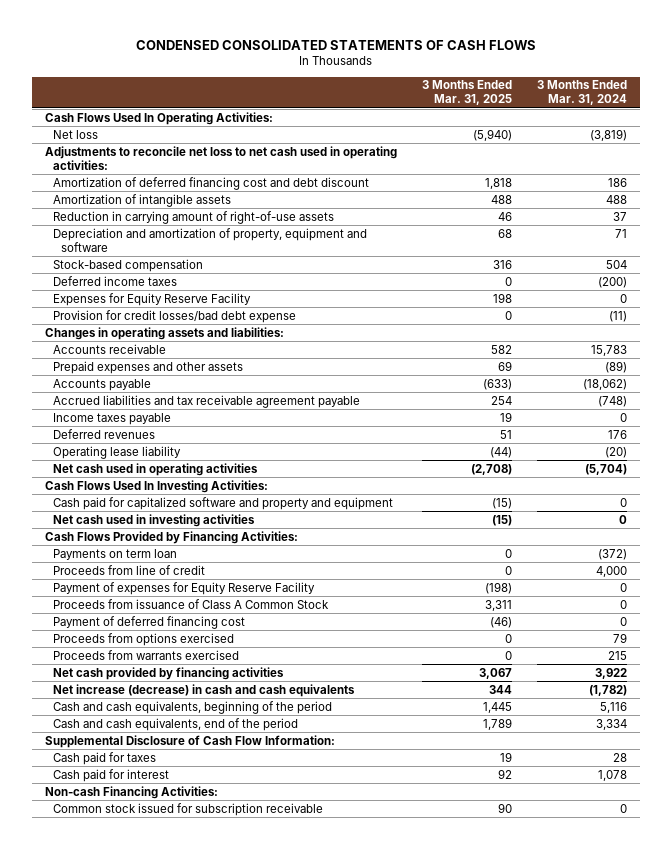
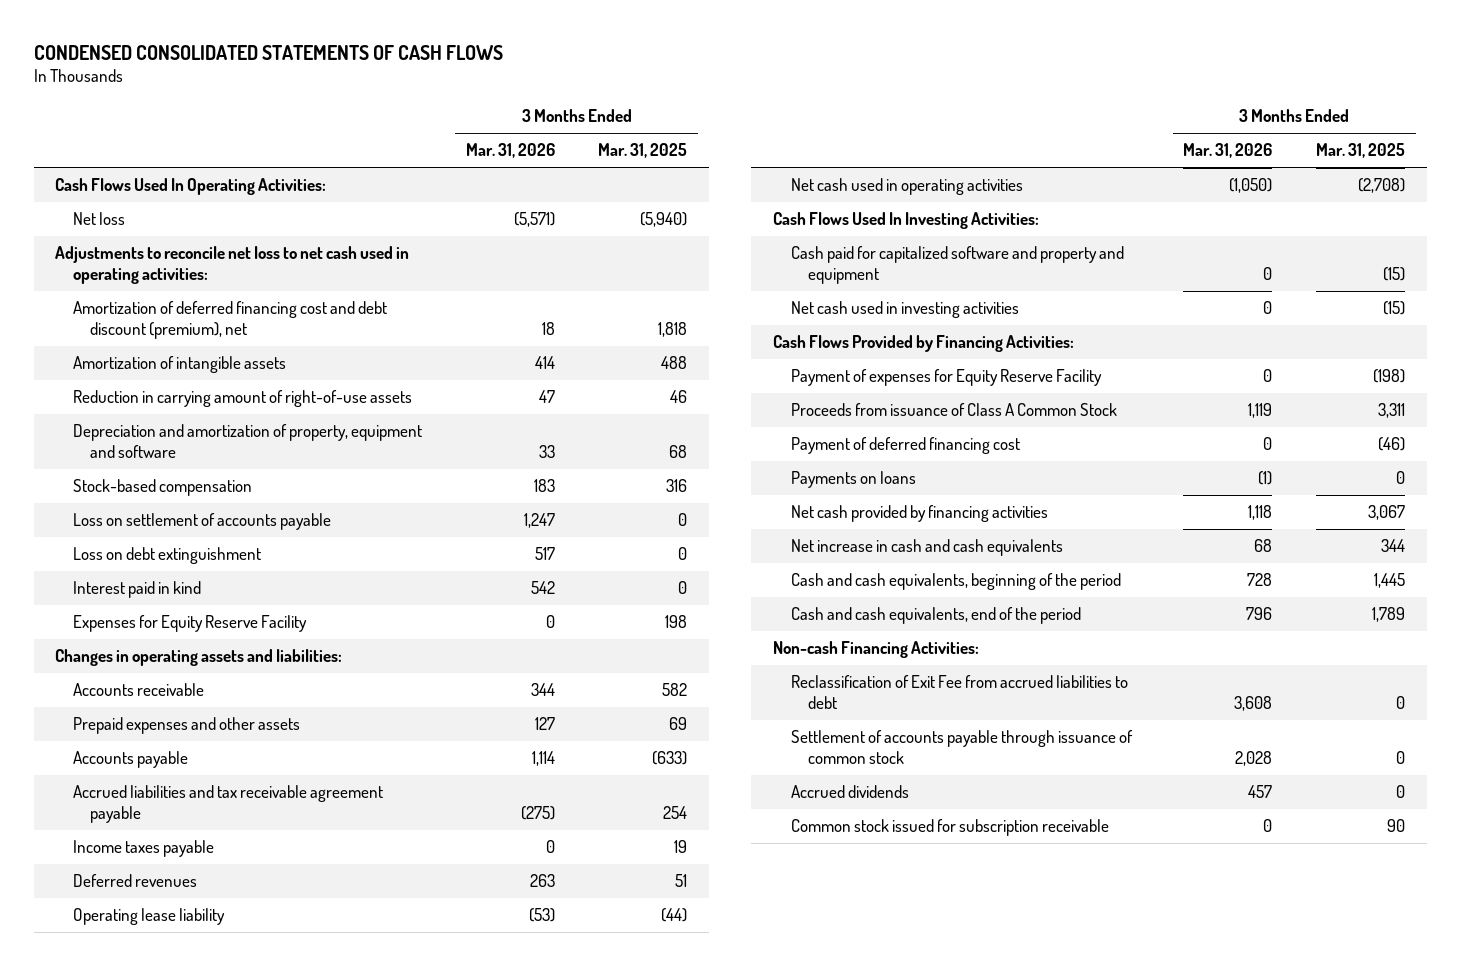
[537,80,628,106] 3 Months Ended Mar. 31, 2024 -> none
none -> [465,143,555,159] Mar. 31, 2026
[53,176,370,190] Amortization of deferred financing cost and debt discount -> [72,301,387,340] Amortization of deferred financing cost and debt discount (premium), net
[53,275,178,286] Deferred income taxes -> none
none -> [72,513,331,531] Loss on settlement of accounts payable
none -> [72,547,261,565] Loss on debt extinguishment
none -> [72,581,201,599] Interest paid in kind
[53,309,297,323] Provision for credit losses/bad debt expense -> none
[53,548,178,560] Payments on term loan -> none
[53,564,206,575] Proceeds from line of credit -> none
[53,632,235,646] Proceeds from options exercised -> none
[53,649,240,660] Proceeds from warrants exercised -> none
none -> [790,471,916,489] Payments on loans
[53,683,356,697] Net increase (decrease) in cash and cash equivalents -> [790,539,1063,557] Net increase in cash and cash equivalents
[44,734,335,748] Supplemental Disclosure of Cash Flow Information: -> none
[53,751,157,765] Cash paid for taxes -> none
[53,768,170,782] Cash paid for interest -> none
none -> [790,675,1128,710] Reclassification of Exit Fee from accrued liabilities to debt
none -> [790,730,1133,765] Settlement of accounts payable through issuance of common stock
none -> [790,785,909,799] Accrued dividends

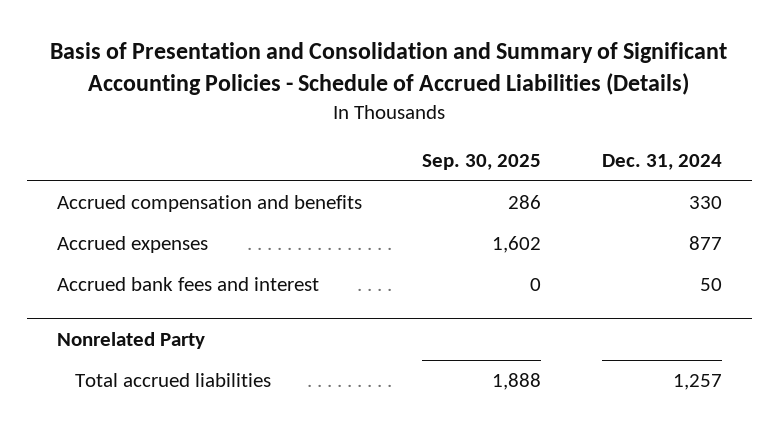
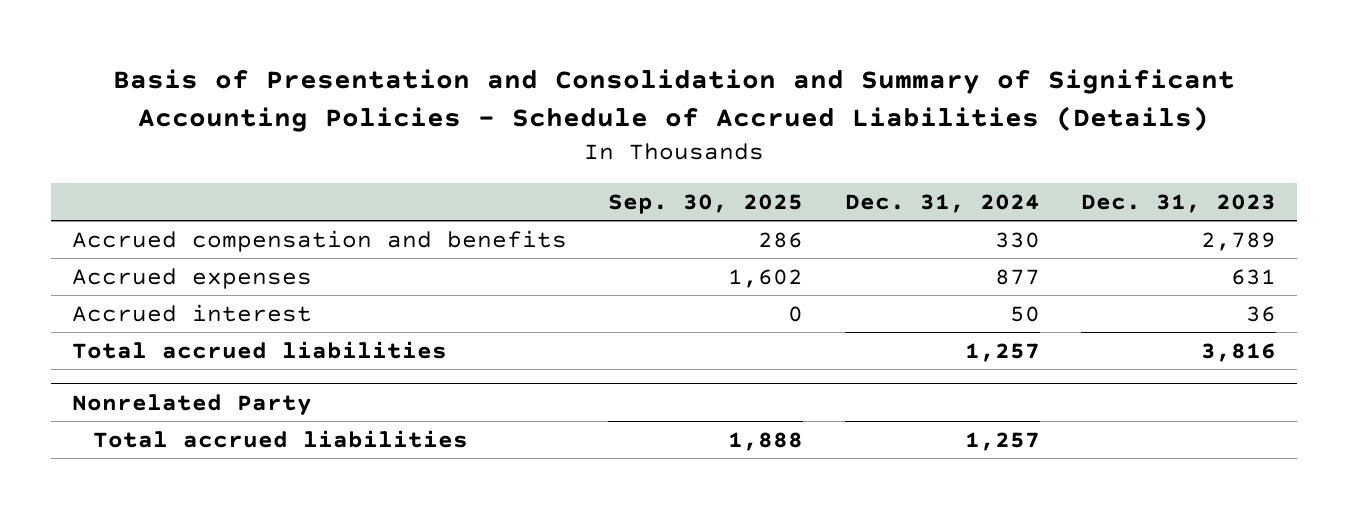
none -> [1081,193,1277,213] Dec. 31, 2023
[56,277,319,292] Accrued bank fees and interest -> [71,303,312,322] Accrued interest
none -> [71,340,447,359] Total accrued liabilities

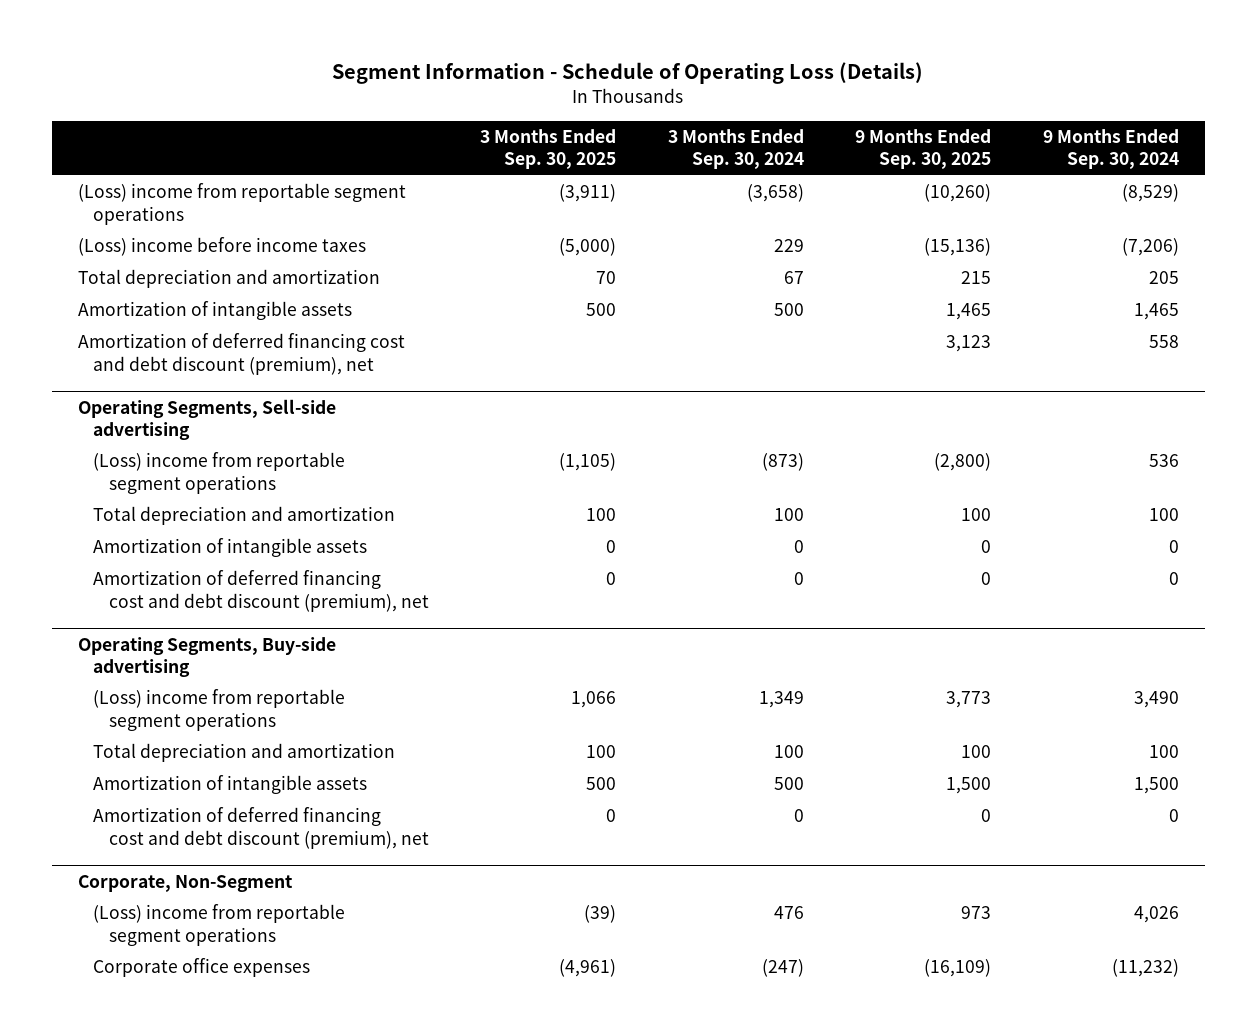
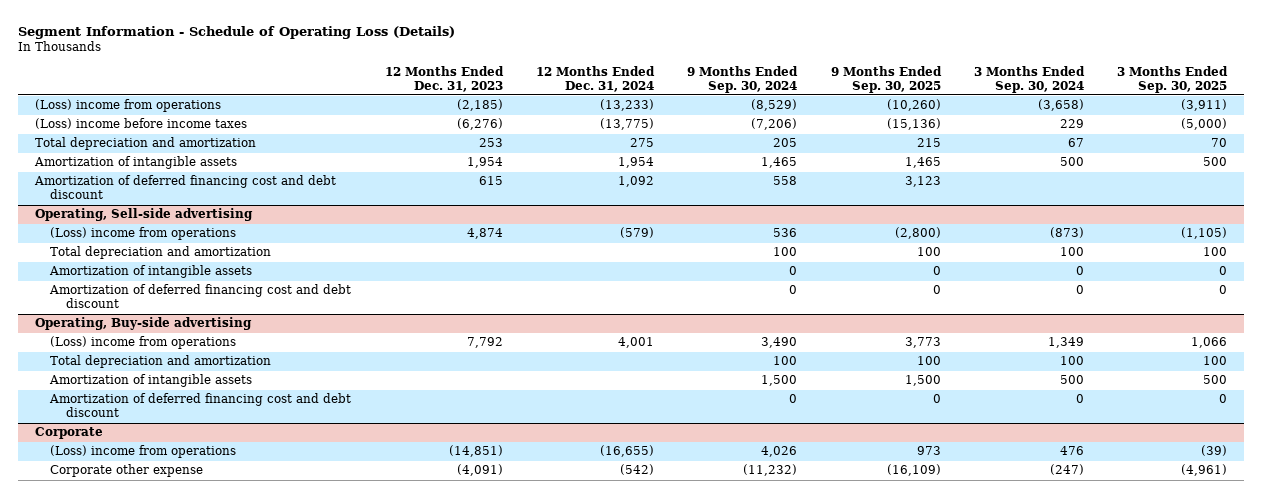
none -> [384,65,504,92] 12 Months Ended Dec. 31, 2023
none -> [536,65,656,92] 12 Months Ended Dec. 31, 2024
[77,183,406,225] (Loss) income from reportable segment operations -> [34,99,221,113] (Loss) income from operations
[77,333,405,375] Amortization of deferred financing cost and debt discount (premium), net -> [33,175,336,200] Amortization of deferred financing cost and debt discount
[77,398,336,440] Operating Segments, Sell-side advertising -> [34,208,253,222] Operating, Sell-side advertising
[93,452,346,494] (Loss) income from reportable segment operations -> [50,227,237,241] (Loss) income from operations
[93,570,429,612] Amortization of deferred financing cost and debt discount (premium), net -> [49,284,352,309] Amortization of deferred financing cost and debt discount
[77,636,336,677] Operating Segments, Buy-side advertising -> [34,317,252,331] Operating, Buy-side advertising
[93,689,346,731] (Loss) income from reportable segment operations -> [50,336,237,350] (Loss) income from operations
[93,807,429,849] Amortization of deferred financing cost and debt discount (premium), net -> [49,393,352,418] Amortization of deferred financing cost and debt discount
[77,874,293,892] Corporate, Non-Segment -> [34,427,103,440] Corporate
[93,904,346,946] (Loss) income from reportable segment operations -> [50,445,237,459] (Loss) income from operations
[93,958,311,978] Corporate office expenses -> [50,464,204,478] Corporate other expense

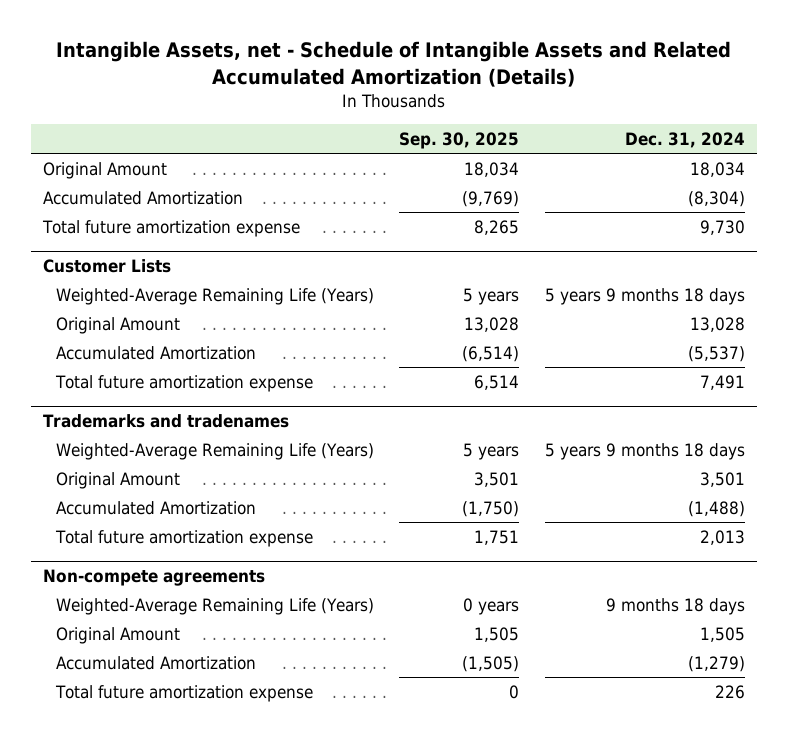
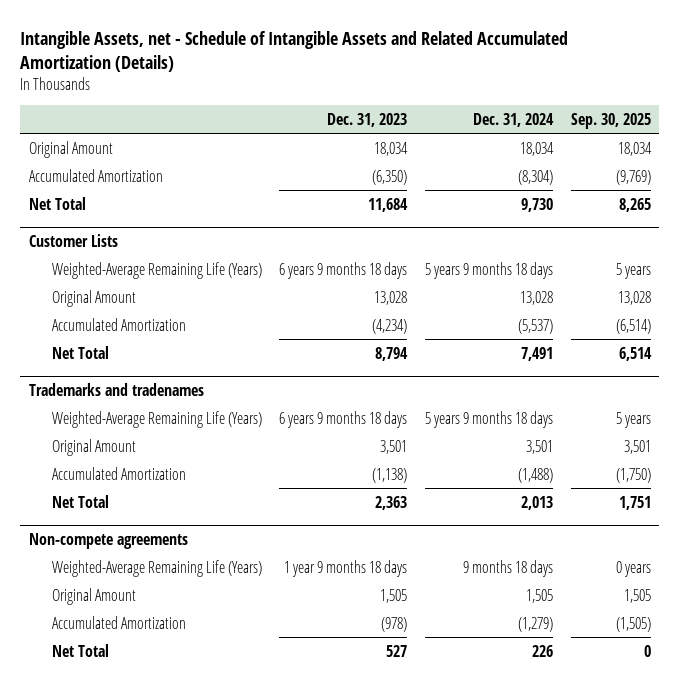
none -> [327,112,408,127] Dec. 31, 2023
[42,219,301,237] Total future amortization expense -> [29,196,87,210] Net Total
[55,374,314,392] Total future amortization expense -> [51,345,109,359] Net Total
[55,529,314,547] Total future amortization expense -> [51,494,109,508] Net Total
[55,684,314,702] Total future amortization expense -> [51,643,109,657] Net Total

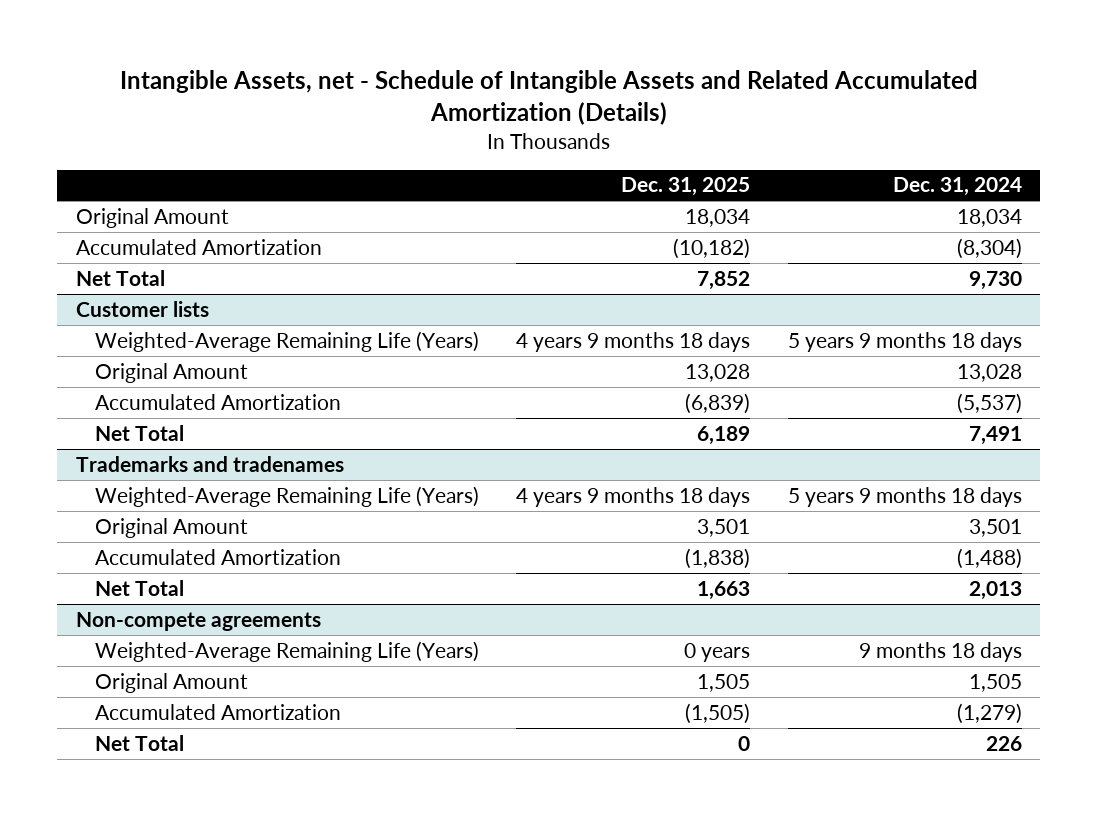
[327,112,408,127] Dec. 31, 2023 -> none
[570,112,651,129] Sep. 30, 2025 -> none
none -> [621,177,751,197] Dec. 31, 2025
[29,233,119,247] Customer Lists -> [75,300,209,317] Customer lists

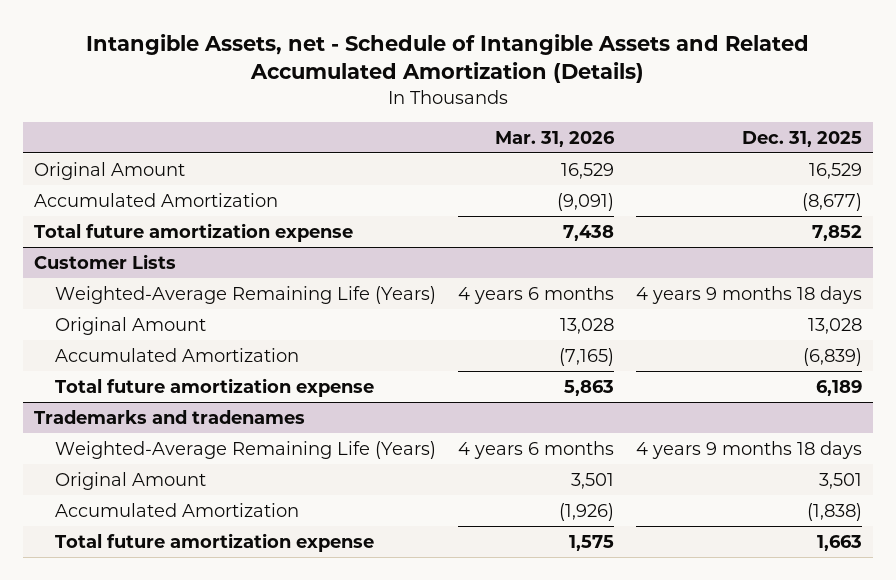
[892,177,1022,197] Dec. 31, 2024 -> none
none -> [495,130,616,147] Mar. 31, 2026
[685,208,751,227] 18,034 -> [809,162,863,179] 16,529
[673,237,751,259] (10,182) -> [802,192,863,211] (8,677)
[75,269,165,286] Net Total -> [34,222,354,242] Total future amortization expense
[75,300,209,317] Customer lists -> [34,253,177,269] Customer Lists
[95,424,185,441] Net Total -> [55,377,375,397] Total future amortization expense
[75,611,321,631] Non-compete agreements -> none
[95,640,480,662] Weighted-Average Remaining Life (Years) -> none
[95,672,249,693] Original Amount -> none
[95,703,342,720] Accumulated Amortization -> none
[95,734,185,751] Net Total -> none
[95,579,185,596] Net Total -> [55,532,375,552] Total future amortization expense

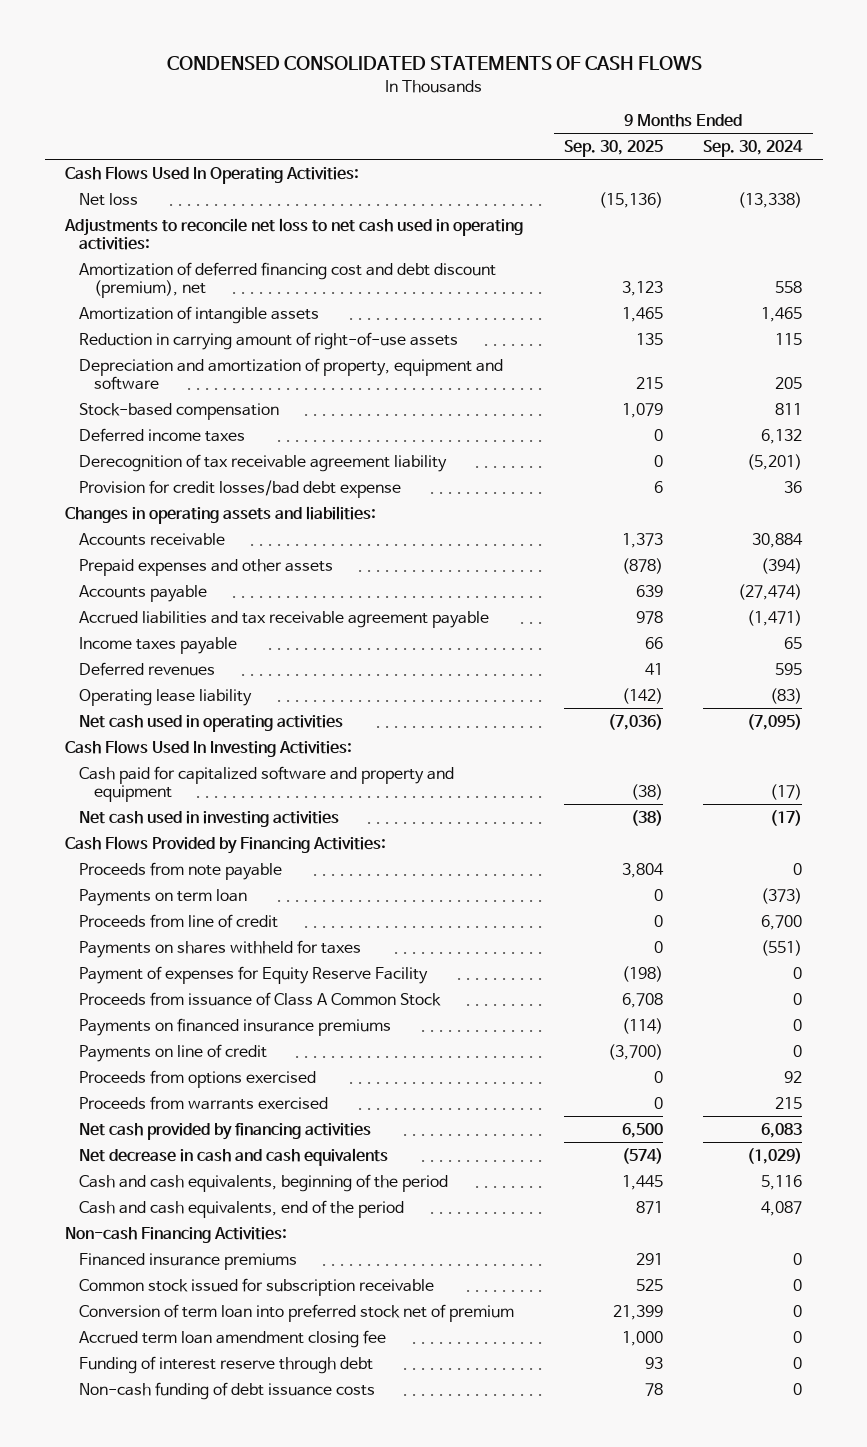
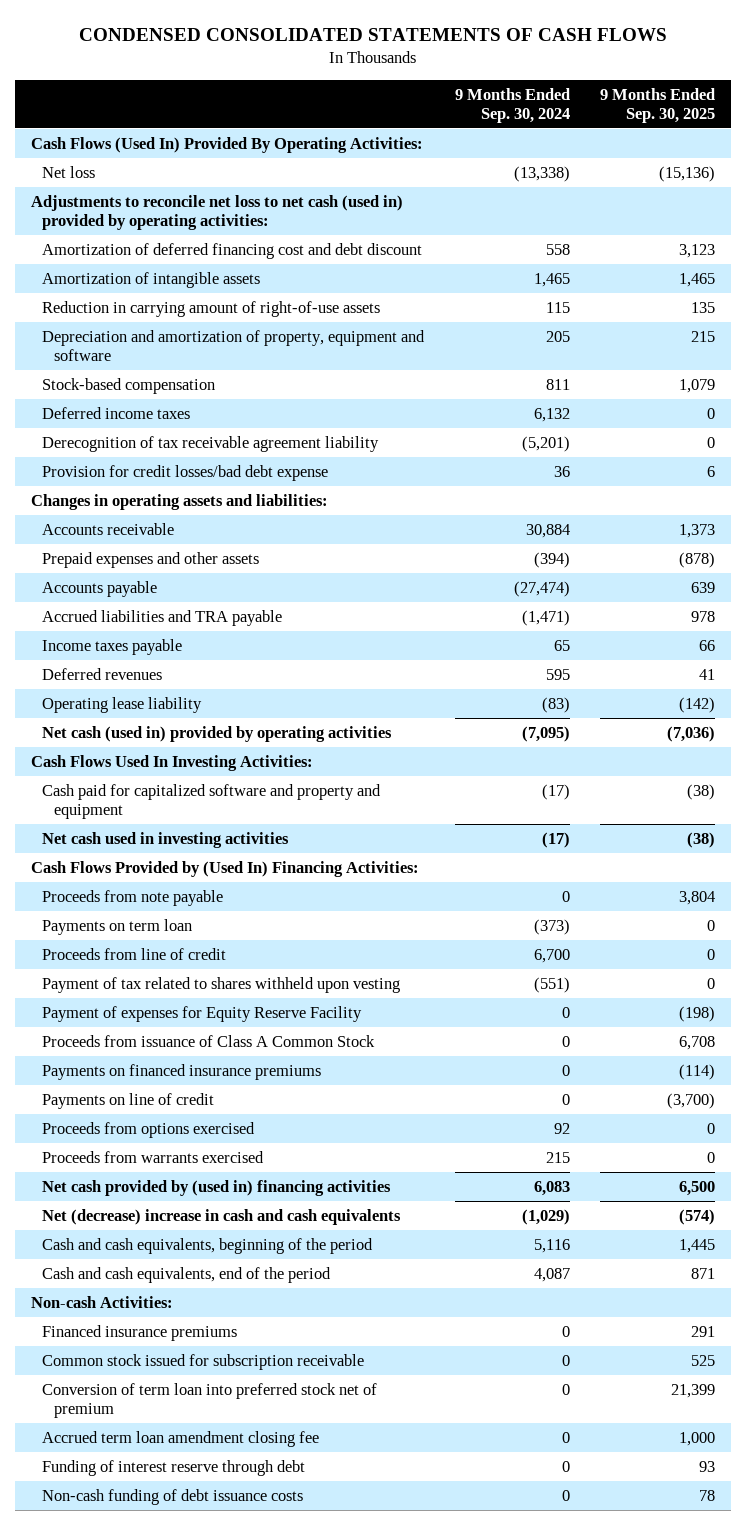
[64,165,359,184] Cash Flows Used In Operating Activities: -> [30,136,423,153] Cash Flows (Used In) Provided By Operating Activities:
[63,217,523,251] Adjustments to reconcile net loss to net cash used in operating activities: -> [30,194,403,230] Adjustments to reconcile net loss to net cash (used in) provided by operating activities:
[79,261,497,299] Amortization of deferred financing cost and debt discount (premium), net -> [42,242,423,259] Amortization of deferred financing cost and debt discount
[79,610,490,628] Accrued liabilities and tax receivable agreement payable -> [42,609,283,626] Accrued liabilities and TRA payable
[79,714,344,732] Net cash used in operating activities -> [42,725,393,742] Net cash (used in) provided by operating activities
[64,835,386,854] Cash Flows Provided by Financing Activities: -> [30,860,419,877] Cash Flows Provided by (Used In) Financing Activities:
[79,939,362,958] Payments on shares withheld for taxes -> [42,976,401,993] Payment of tax related to shares withheld upon vesting
[79,1122,372,1140] Net cash provided by financing activities -> [42,1179,392,1196] Net cash provided by (used in) financing activities
[79,1147,389,1166] Net decrease in cash and cash equivalents -> [42,1208,402,1225] Net (decrease) increase in cash and cash equivalents
[64,1226,287,1243] Non-cash Financing Activities: -> [30,1295,173,1308] Non-cash Activities:

